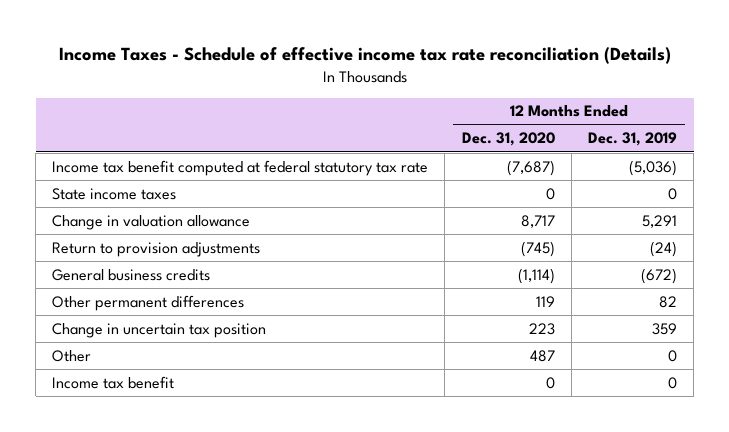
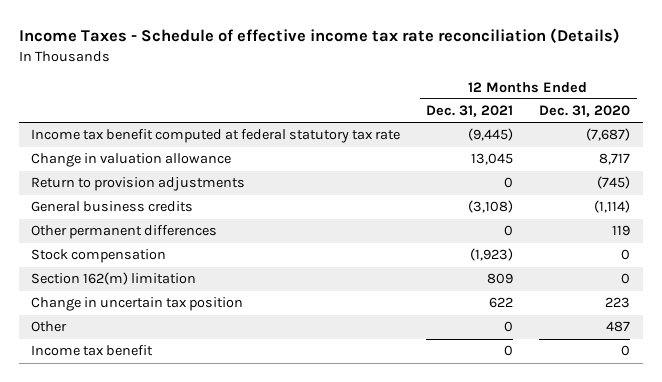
[587,132,677,147] Dec. 31, 2019 -> none
none -> [426,105,514,118] Dec. 31, 2021
[52,187,177,200] State income taxes -> none
none -> [31,249,167,264] Stock compensation
none -> [31,272,197,286] Section 162(m) limitation

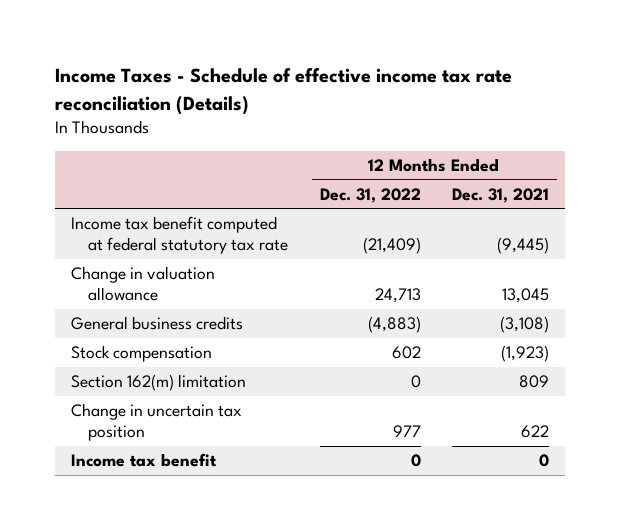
[539,105,631,118] Dec. 31, 2020 -> none
none -> [319,187,421,203] Dec. 31, 2022
[31,177,246,192] Return to provision adjustments -> none
[31,225,218,240] Other permanent differences -> none
[31,321,68,333] Other -> none

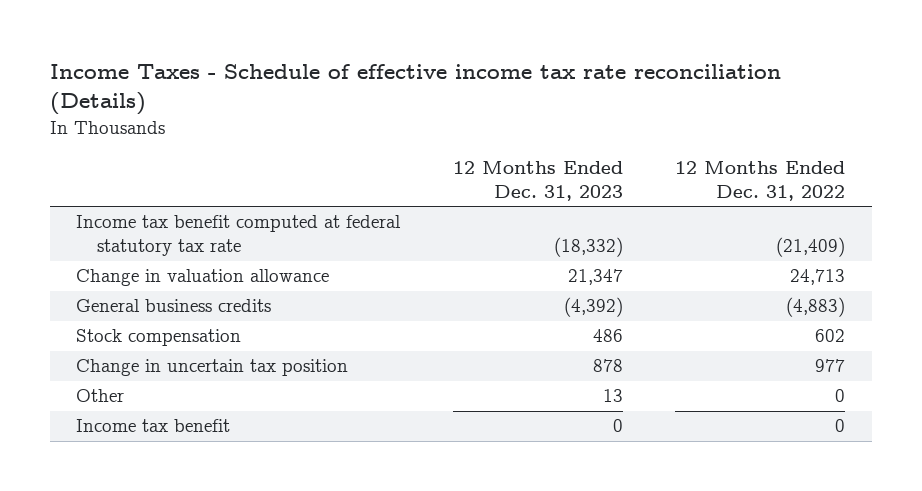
[451,187,549,203] Dec. 31, 2021 -> none
none -> [452,161,623,201] 12 Months Ended Dec. 31, 2023
[70,374,246,392] Section 162(m) limitation -> none
none -> [76,389,125,403] Other

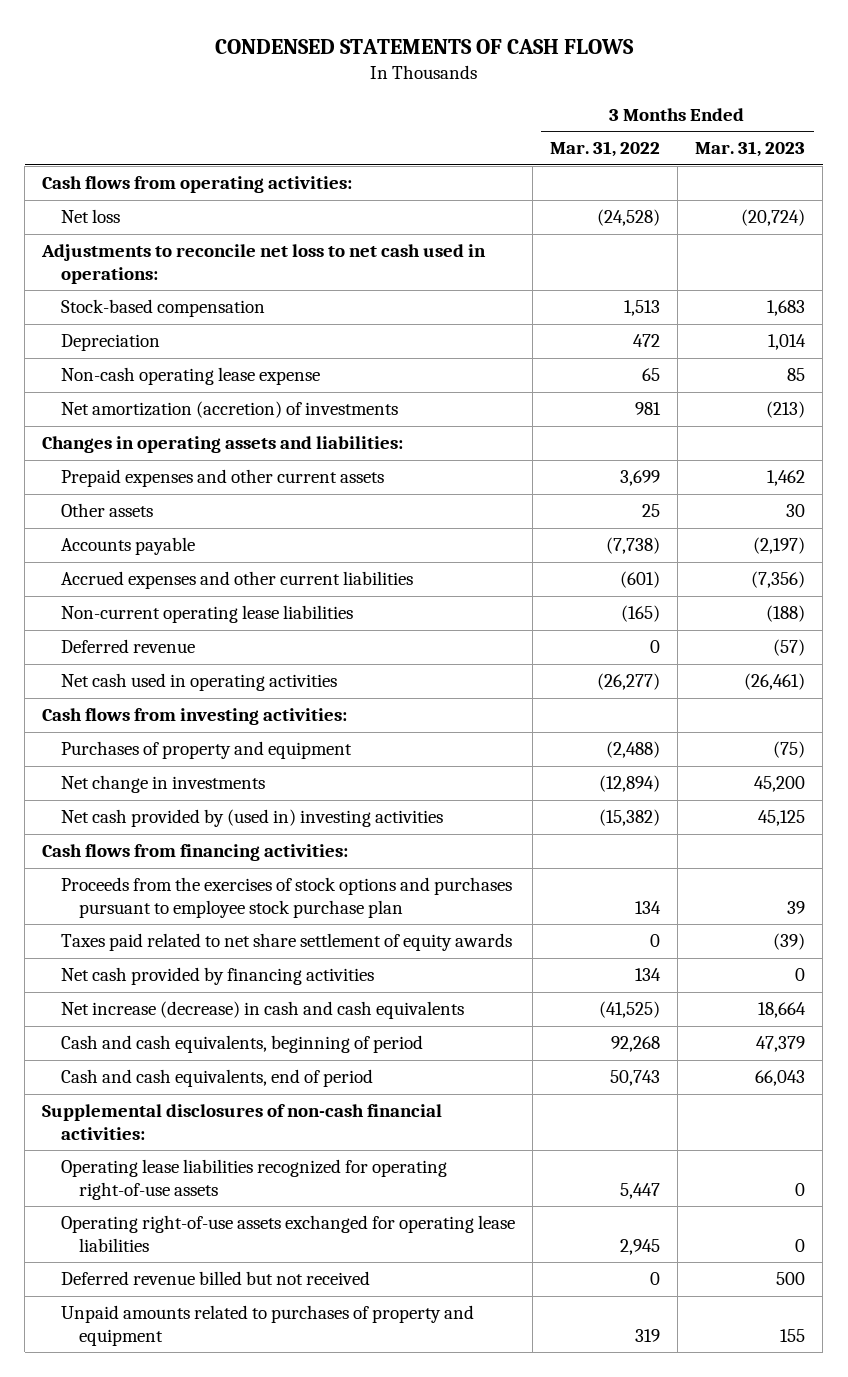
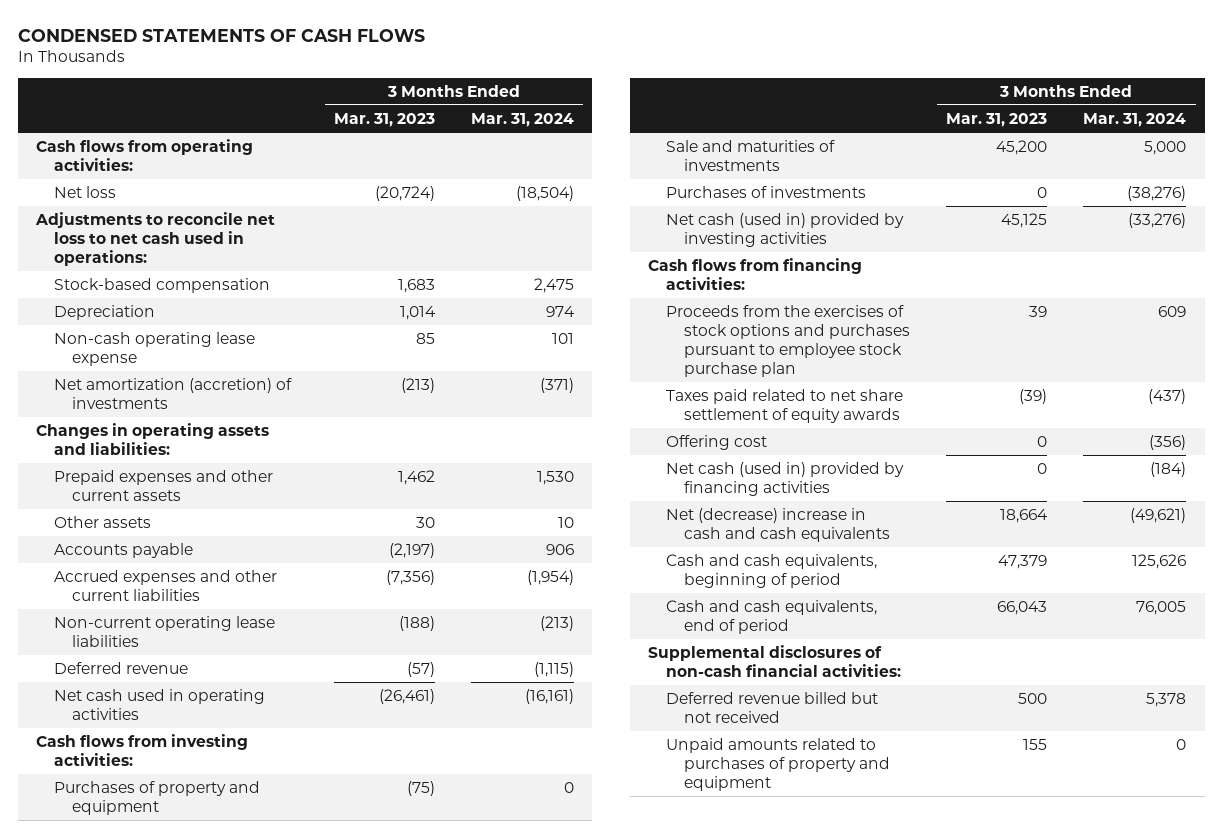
[549,141,660,158] Mar. 31, 2022 -> none
none -> [470,112,574,127] Mar. 31, 2024
[60,775,265,794] Net change in investments -> [666,139,836,171] Sale and maturities of investments
none -> [666,185,867,198] Purchases of investments
[60,809,443,828] Net cash provided by (used in) investing activities -> [666,212,905,247] Net cash (used in) provided by investing activities
none -> [666,434,768,450] Offering cost
[60,967,374,986] Net cash provided by financing activities -> [666,461,905,496] Net cash (used in) provided by financing activities
[60,1001,464,1020] Net increase (decrease) in cash and cash equivalents -> [666,507,891,542] Net (decrease) increase in cash and cash equivalents
[60,1159,447,1200] Operating lease liabilities recognized for operating right-of-use assets -> none
[60,1215,515,1252] Operating right-of-use assets exchanged for operating lease liabilities -> none

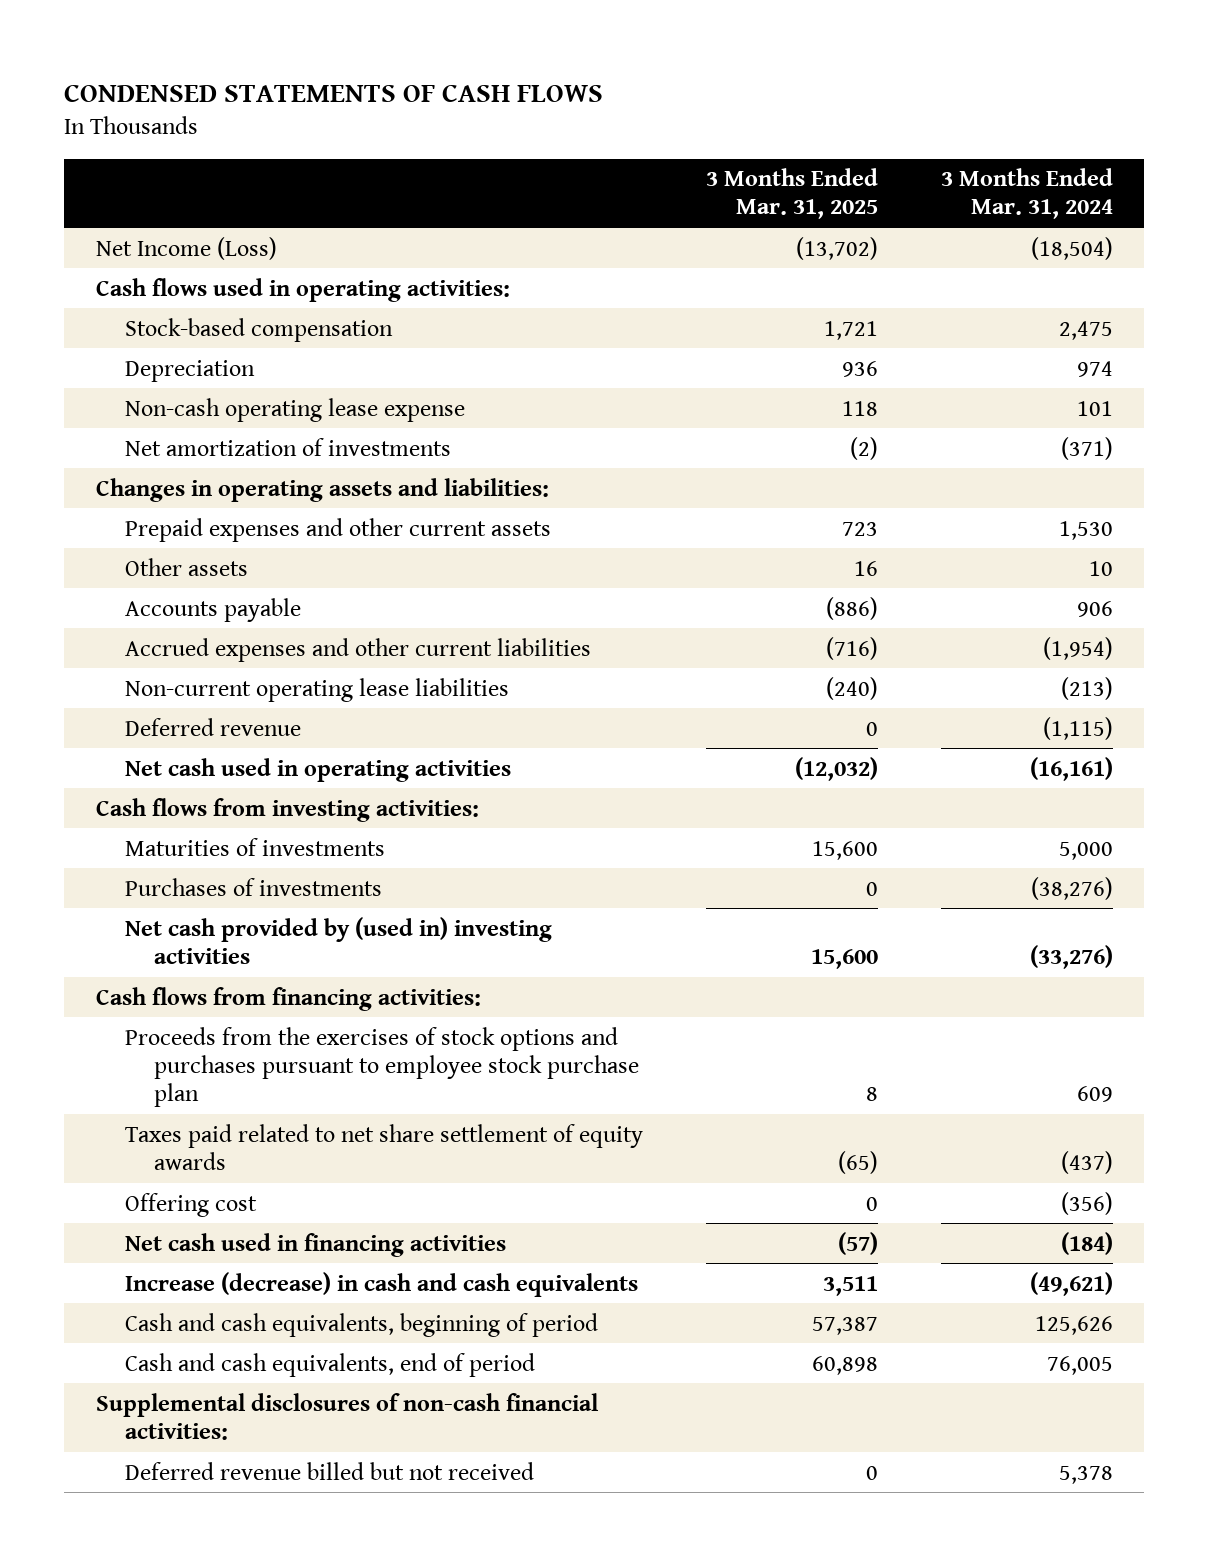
[333,112,435,127] Mar. 31, 2023 -> none
none -> [705,168,878,220] 3 Months Ended Mar. 31, 2025
[35,138,253,171] Cash flows from operating activities: -> none
[53,185,116,198] Net loss -> [95,236,277,260] Net Income (Loss)
[34,211,275,266] Adjustments to reconcile net loss to net cash used in operations: -> [95,277,510,302] Cash flows used in operating activities:
[53,377,292,409] Net amortization (accretion) of investments -> [124,437,451,456] Net amortization of investments
[53,780,260,815] Purchases of property and equipment -> none
[666,139,836,171] Sale and maturities of investments -> [124,837,385,856] Maturities of investments
[666,212,905,247] Net cash (used in) provided by investing activities -> [124,916,552,964] Net cash provided by (used in) investing activities
[666,461,905,496] Net cash (used in) provided by financing activities -> [124,1232,506,1257] Net cash used in financing activities
[666,507,891,542] Net (decrease) increase in cash and cash equivalents -> [124,1271,638,1297] Increase (decrease) in cash and cash equivalents
[666,737,891,791] Unpaid amounts related to purchases of property and equipment -> none

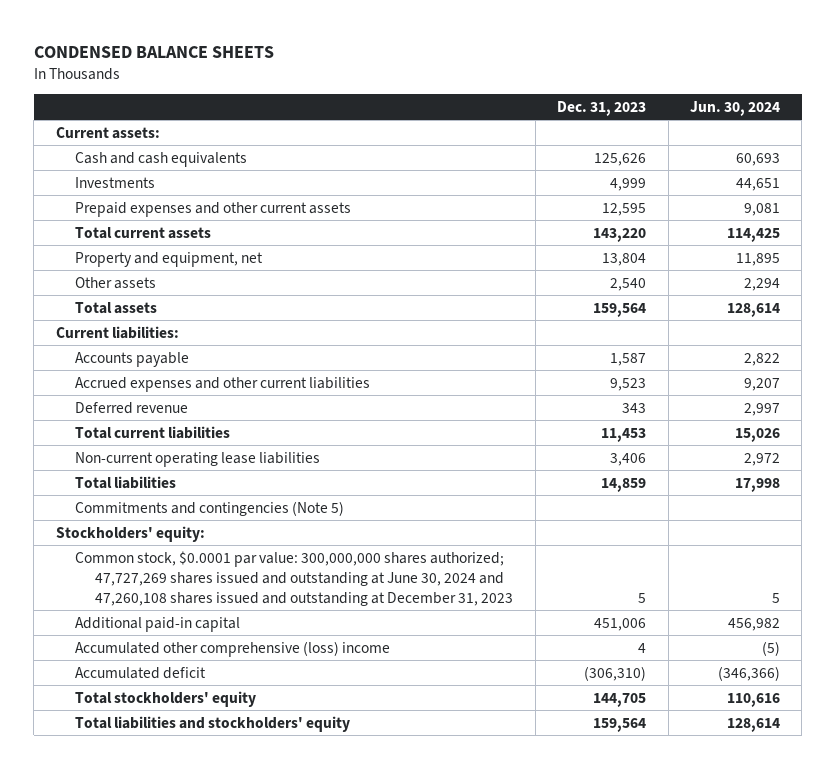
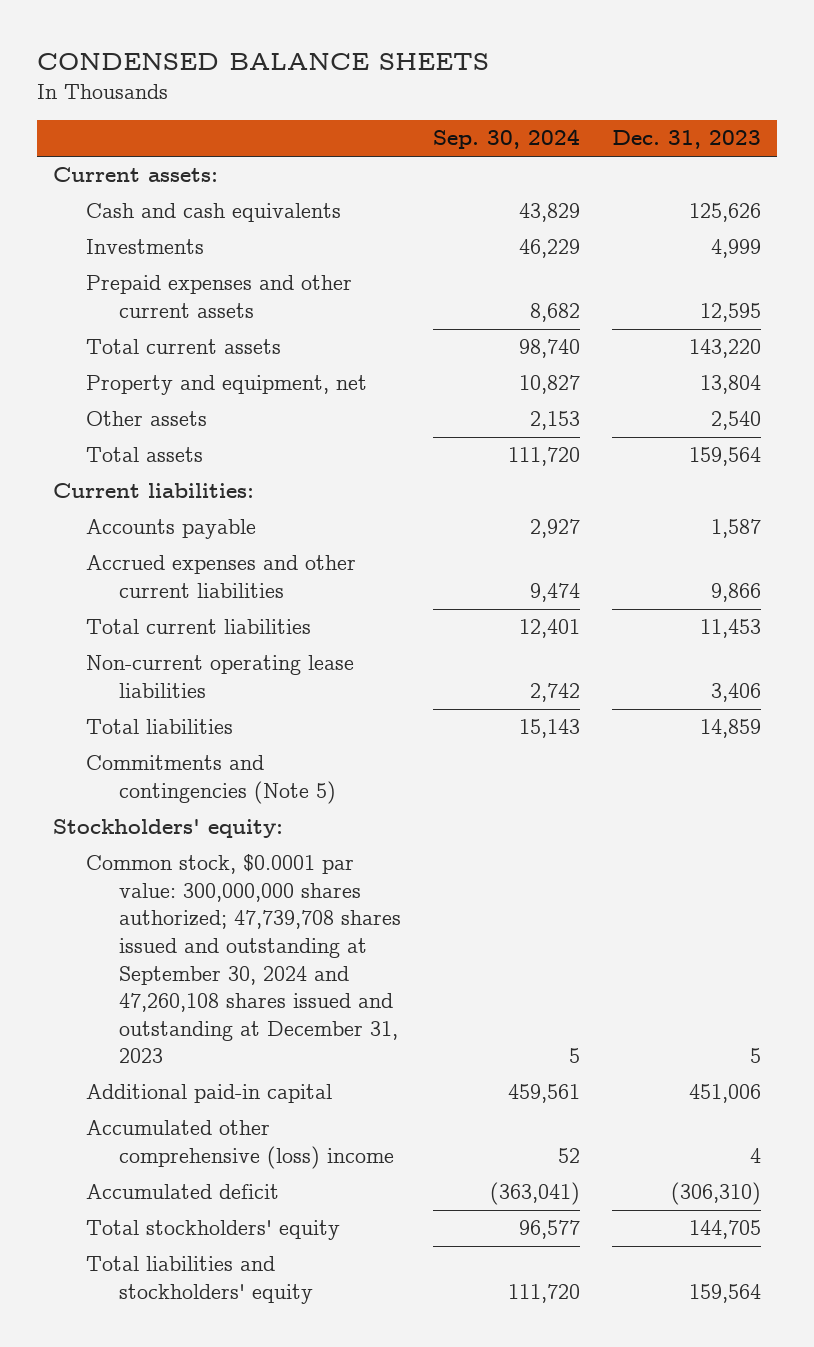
[690,100,781,116] Jun. 30, 2024 -> none
none -> [433,129,581,150] Sep. 30, 2024
[75,401,189,414] Deferred revenue -> none
[610,377,647,391] 9,523 -> [711,582,762,602] 9,866
[75,550,514,606] Common stock, $0.0001 par value: 300,000,000 shares authorized; 47,727,269 shares issued and outstanding at June 30, 2024 and 47,260,108 shares issued and outstanding at December 31, 2023 -> [86,854,402,1064] Common stock, $0.0001 par value: 300,000,000 shares authorized; 47,739,708 shares issued and outstanding at September 30, 2024 and 47,260,108 shares issued and outstanding at December 31, 2023

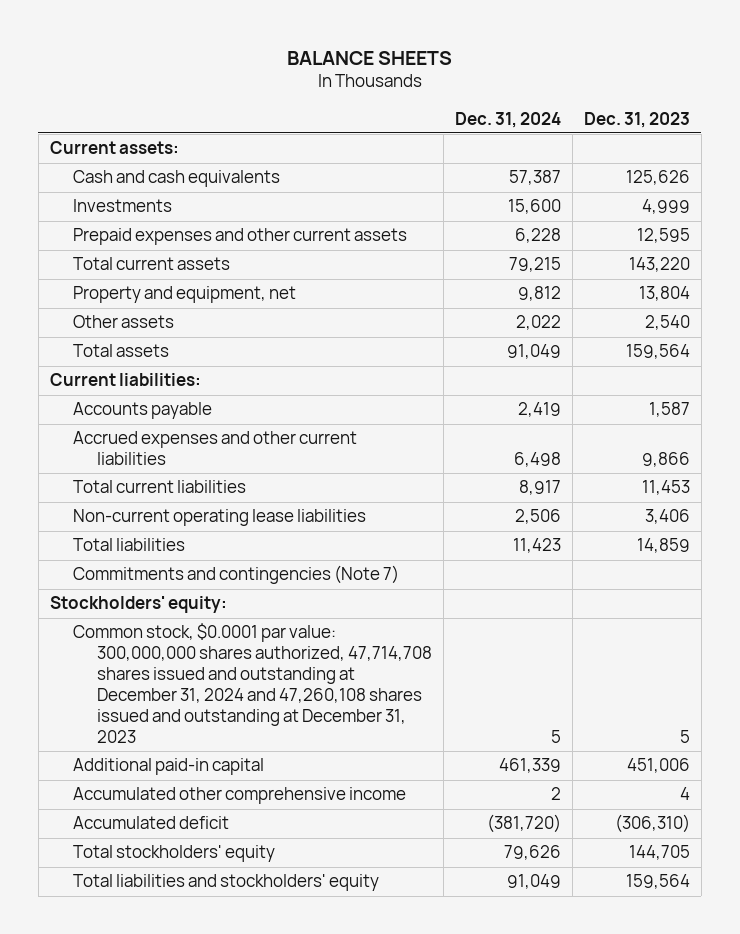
[37,53,490,71] CONDENSED BALANCE SHEETS -> [286,50,452,65] BALANCE SHEETS
[433,129,581,150] Sep. 30, 2024 -> none
none -> [454,111,561,128] Dec. 31, 2024
[86,755,337,804] Commitments and contingencies (Note 5) -> [73,565,400,585] Commitments and contingencies (Note 7)
[86,854,402,1064] Common stock, $0.0001 par value: 300,000,000 shares authorized; 47,739,708 shares issued and outstanding at September 30, 2024 and 47,260,108 shares issued and outstanding at December 31, 2023 -> [73,623,433,743] Common stock, $0.0001 par value: 300,000,000 shares authorized, 47,714,708 shares issued and outstanding at December 31, 2024 and 47,260,108 shares issued and outstanding at December 31, 2023
[86,1120,395,1169] Accumulated other comprehensive (loss) income -> [73,787,407,805] Accumulated other comprehensive income

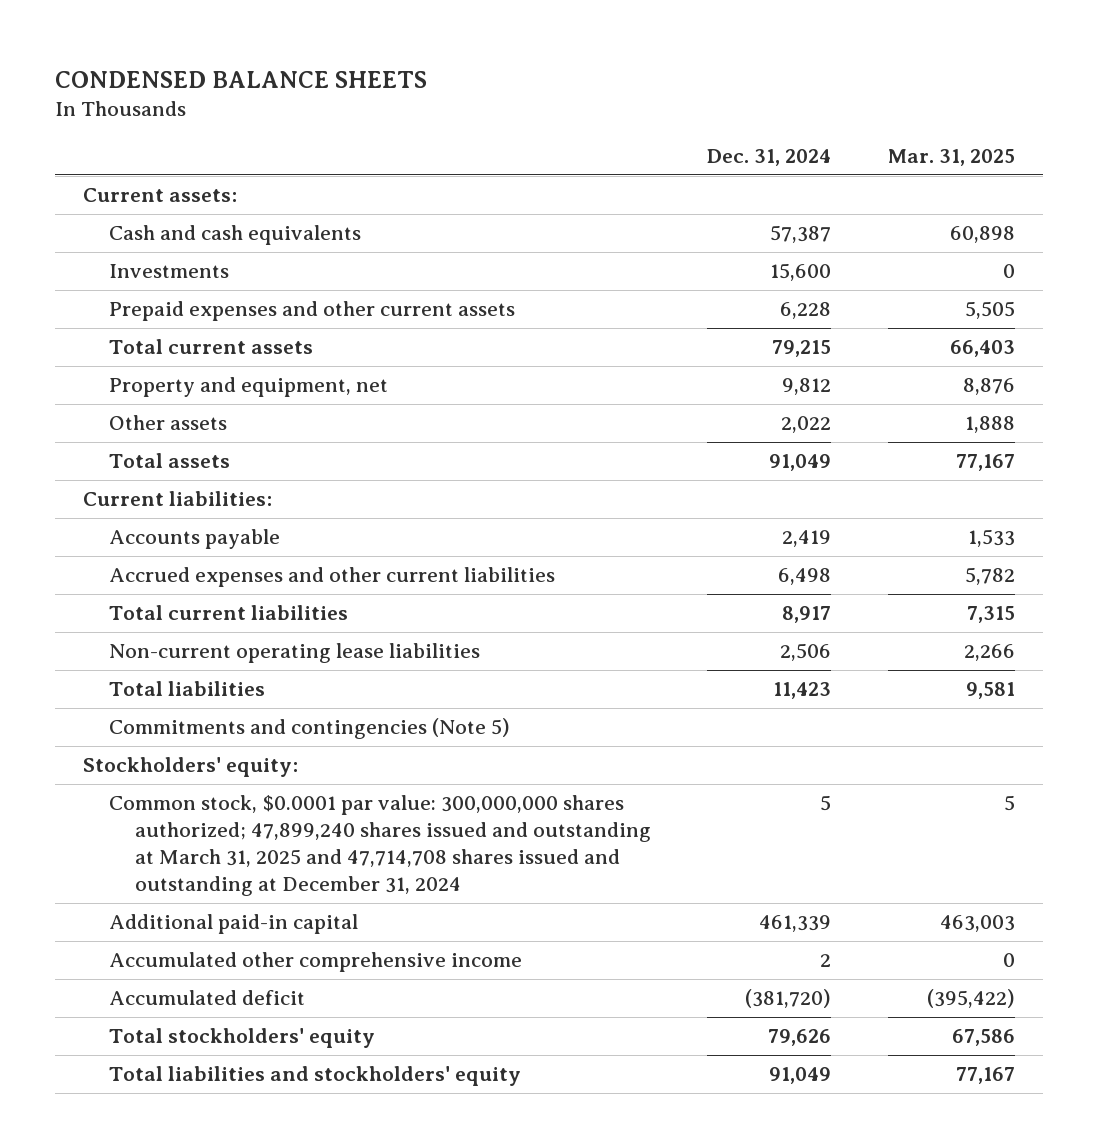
[286,50,452,65] BALANCE SHEETS -> [55,70,428,88] CONDENSED BALANCE SHEETS
[583,111,690,128] Dec. 31, 2023 -> none
none -> [887,149,1015,167] Mar. 31, 2025
[73,565,400,585] Commitments and contingencies (Note 7) -> [108,718,510,740] Commitments and contingencies (Note 5)
[73,623,433,743] Common stock, $0.0001 par value: 300,000,000 shares authorized, 47,714,708 shares issued and outstanding at December 31, 2024 and 47,260,108 shares issued and outstanding at December 31, 2023 -> [108,795,651,897] Common stock, $0.0001 par value: 300,000,000 shares authorized; 47,899,240 shares issued and outstanding at March 31, 2025 and 47,714,708 shares issued and outstanding at December 31, 2024

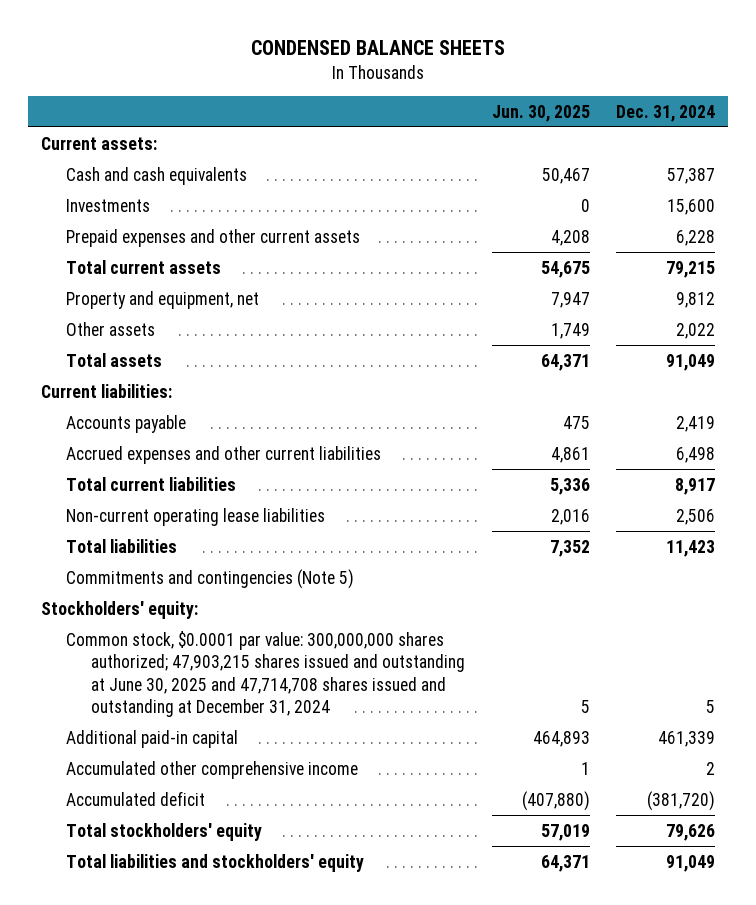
[887,149,1015,167] Mar. 31, 2025 -> none
none -> [491,104,590,122] Jun. 30, 2025
[108,795,651,897] Common stock, $0.0001 par value: 300,000,000 shares authorized; 47,899,240 shares issued and outstanding at March 31, 2025 and 47,714,708 shares issued and outstanding at December 31, 2024 -> [66,630,466,718] Common stock, $0.0001 par value: 300,000,000 shares authorized; 47,903,215 shares issued and outstanding at June 30, 2025 and 47,714,708 shares issued and outstanding at December 31, 2024

